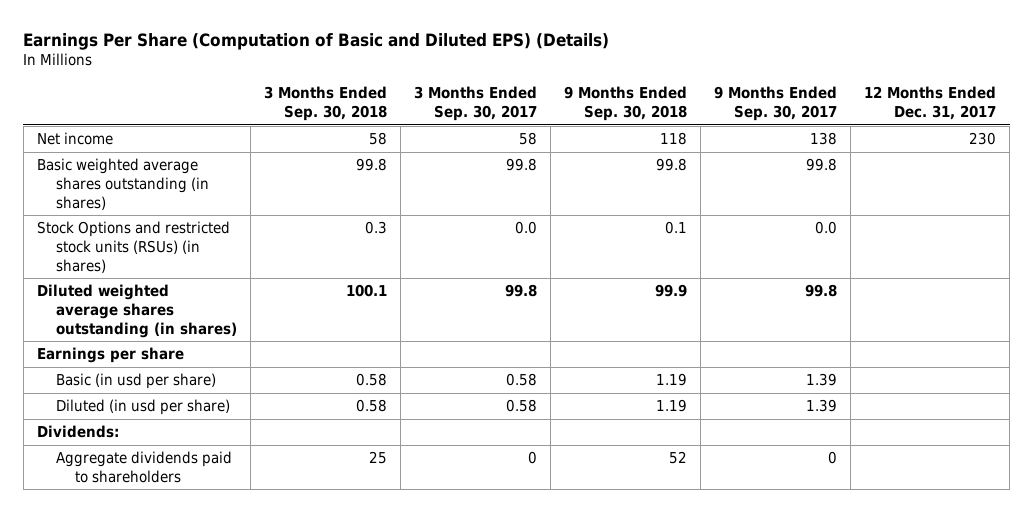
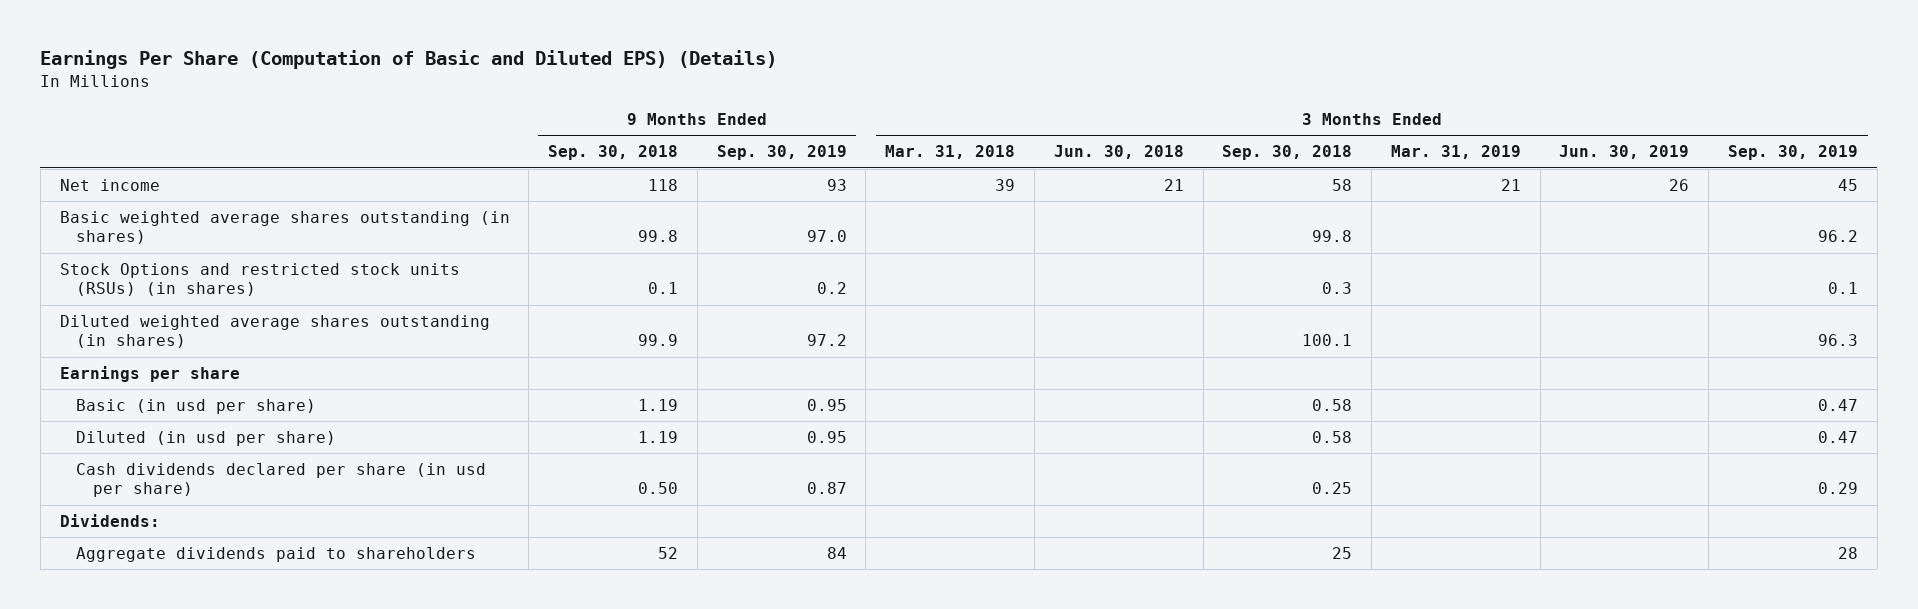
[413,86,537,121] 3 Months Ended Sep. 30, 2017 -> none
[714,86,838,121] 9 Months Ended Sep. 30, 2017 -> none
[864,86,997,120] 12 Months Ended Dec. 31, 2017 -> none
none -> [716,145,847,161] Sep. 30, 2019
none -> [885,145,1016,160] Mar. 31, 2018
none -> [1053,145,1184,160] Jun. 30, 2018
none -> [1390,145,1521,160] Mar. 31, 2019
none -> [1559,145,1690,160] Jun. 30, 2019
none -> [1728,145,1859,161] Sep. 30, 2019
none -> [76,462,487,498] Cash dividends declared per share (in usd per share)

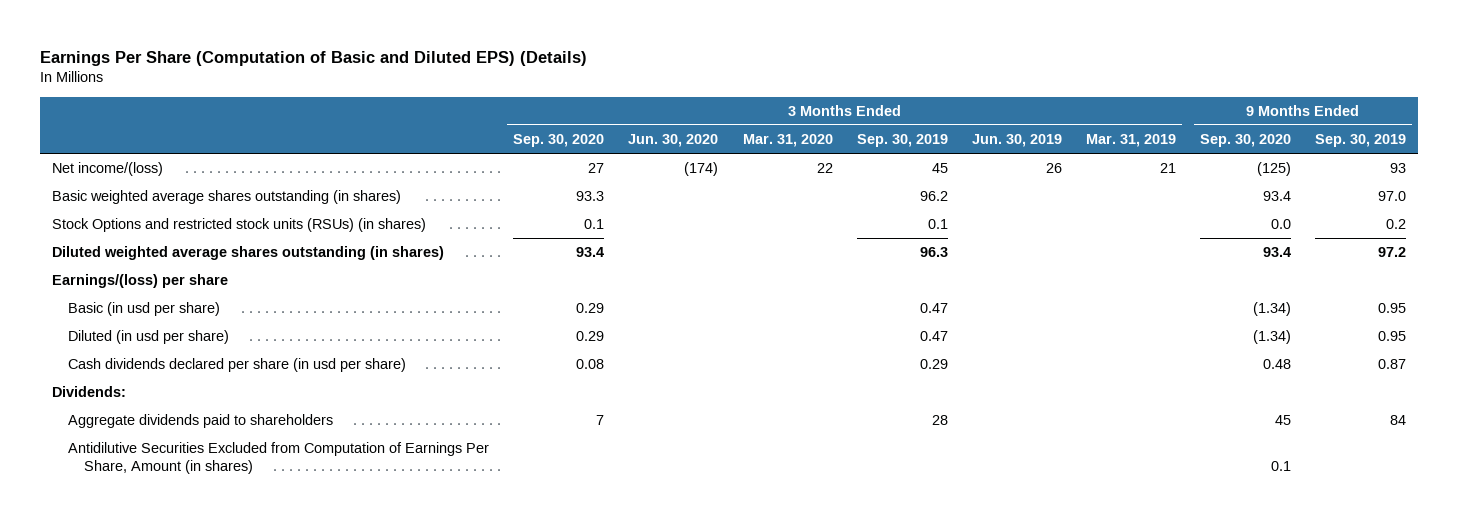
[548,145,679,161] Sep. 30, 2018 -> none
[885,145,1016,160] Mar. 31, 2018 -> none
[1053,145,1184,160] Jun. 30, 2018 -> none
[1222,145,1353,161] Sep. 30, 2018 -> none
none -> [513,134,605,148] Sep. 30, 2020
none -> [628,134,719,148] Jun. 30, 2020
none -> [742,134,833,148] Mar. 31, 2020
none -> [1200,134,1292,148] Sep. 30, 2020
[59,178,160,191] Net income -> [52,162,164,177] Net income/(loss)
[59,365,240,382] Earnings per share -> [52,274,229,289] Earnings/(loss) per share
none -> [68,442,490,475] Antidilutive Securities Excluded from Computation of Earnings Per Share, Amount (in shares)

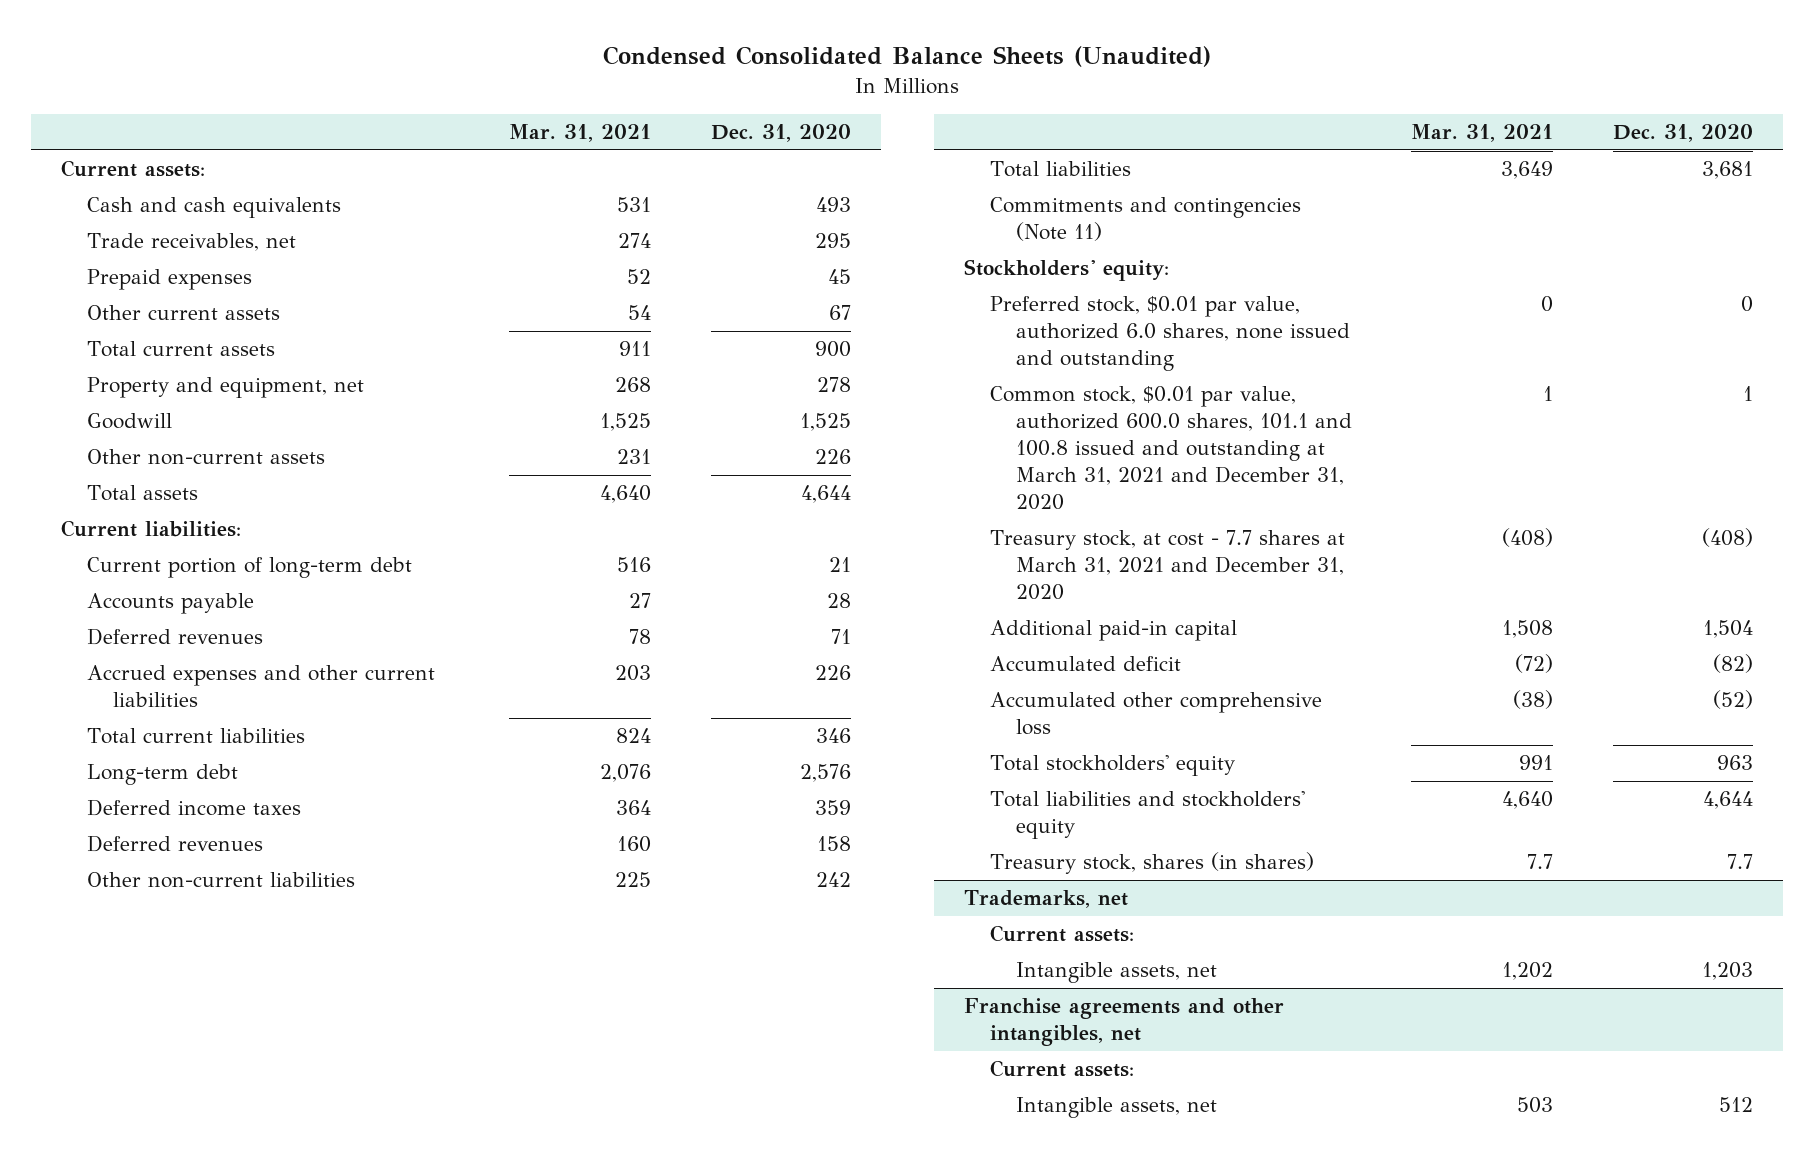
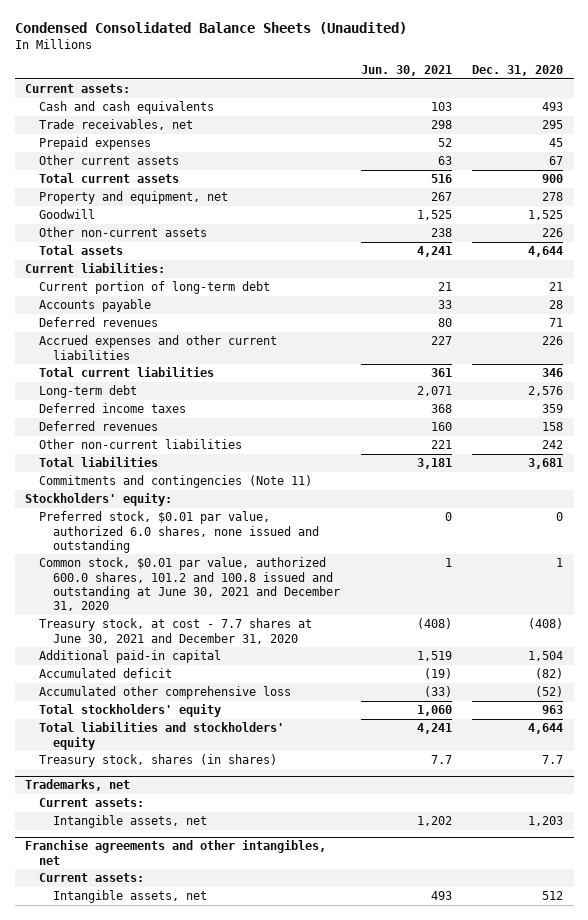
[508,124,651,143] Mar. 31, 2021 -> none
none -> [360,65,452,77] Jun. 30, 2021
[989,386,1352,511] Common stock, $0.01 par value, authorized 600.0 shares, 101.1 and 100.8 issued and outstanding at March 31, 2021 and December 31, 2020 -> [38,557,340,612] Common stock, $0.01 par value, authorized 600.0 shares, 101.2 and 100.8 issued and outstanding at June 30, 2021 and December 31, 2020
[989,530,1345,601] Treasury stock, at cost - 7.7 shares at March 31, 2021 and December 31, 2020 -> [38,618,312,644] Treasury stock, at cost - 7.7 shares at June 30, 2021 and December 31, 2020

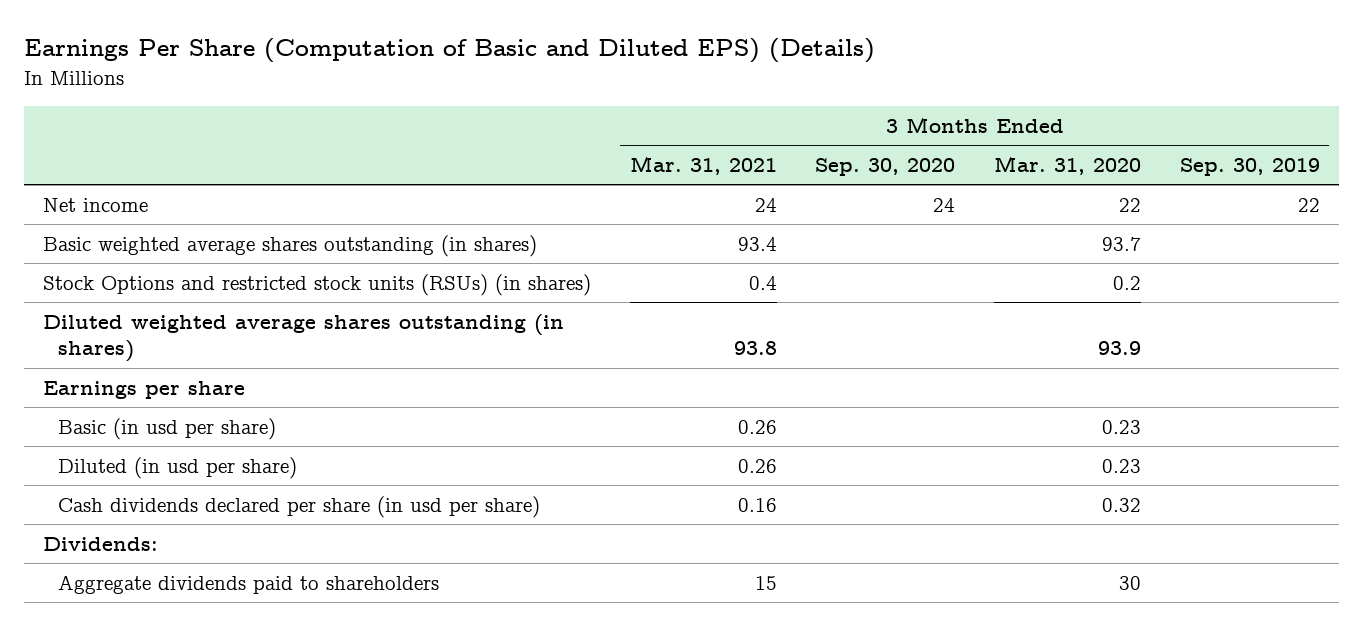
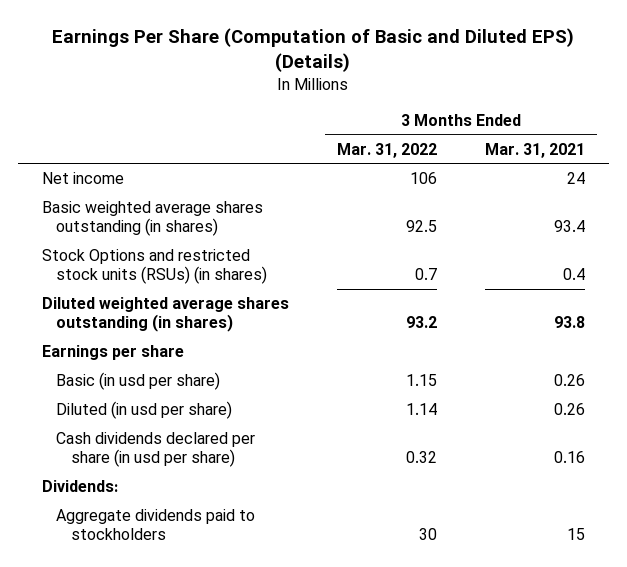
[815,157,956,176] Sep. 30, 2020 -> none
[993,155,1141,175] Mar. 31, 2020 -> none
[1179,157,1320,176] Sep. 30, 2019 -> none
none -> [336,142,437,158] Mar. 31, 2022
[57,574,439,594] Aggregate dividends paid to shareholders -> [56,509,256,541] Aggregate dividends paid to stockholders

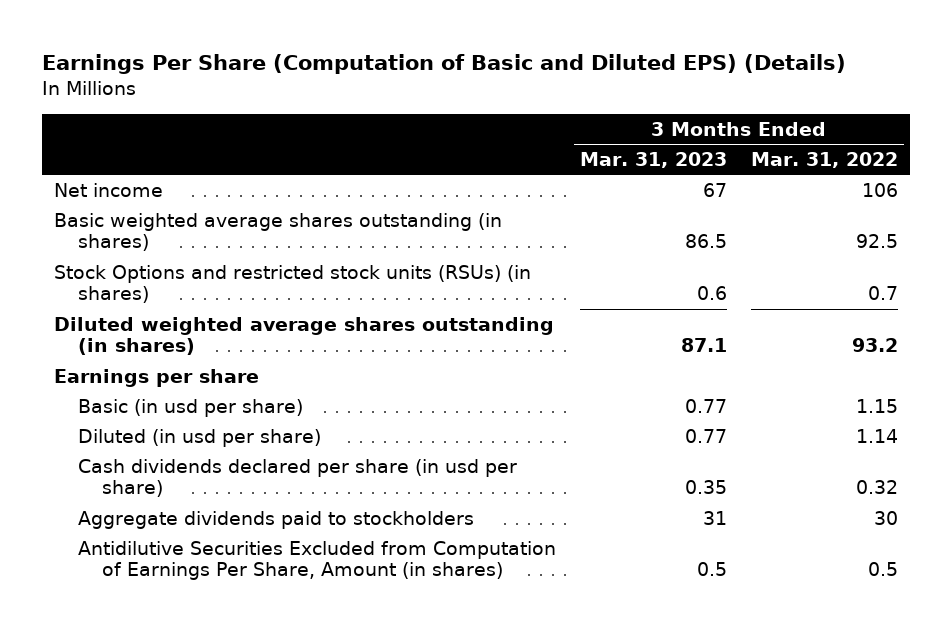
[484,142,585,158] Mar. 31, 2021 -> none
none -> [580,151,728,168] Mar. 31, 2023
[41,480,118,493] Dividends: -> none
none -> [78,540,557,581] Antidilutive Securities Excluded from Computation of Earnings Per Share, Amount (in shares)

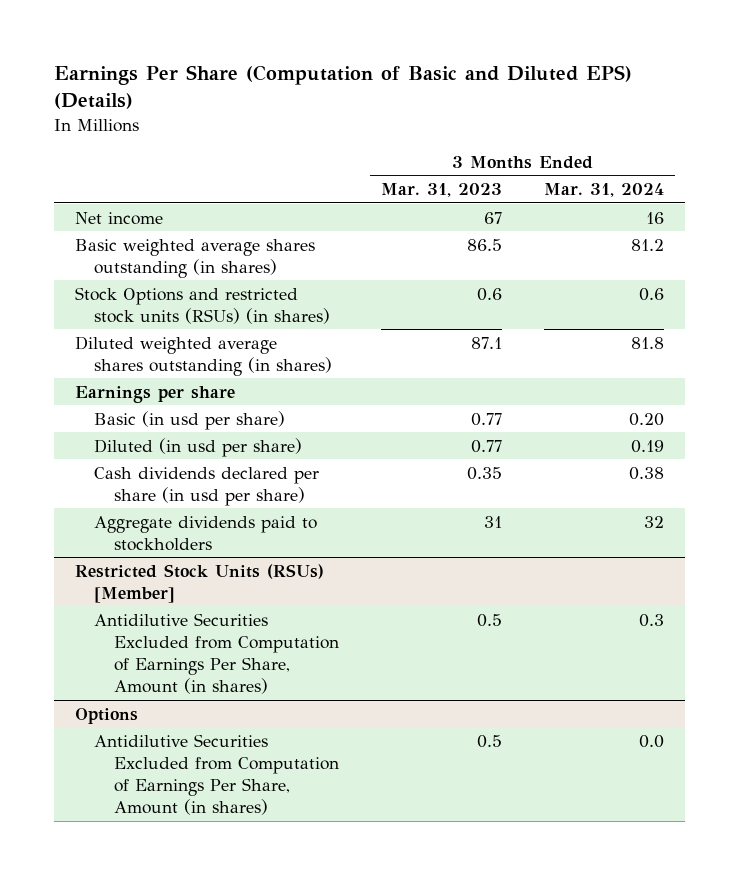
[751,151,899,168] Mar. 31, 2022 -> none
none -> [544,183,665,198] Mar. 31, 2024
none -> [74,563,324,603] Restricted Stock Units (RSUs) [Member]
none -> [74,707,138,724] Options
none -> [94,733,339,815] Antidilutive Securities Excluded from Computation of Earnings Per Share, Amount (in shares)

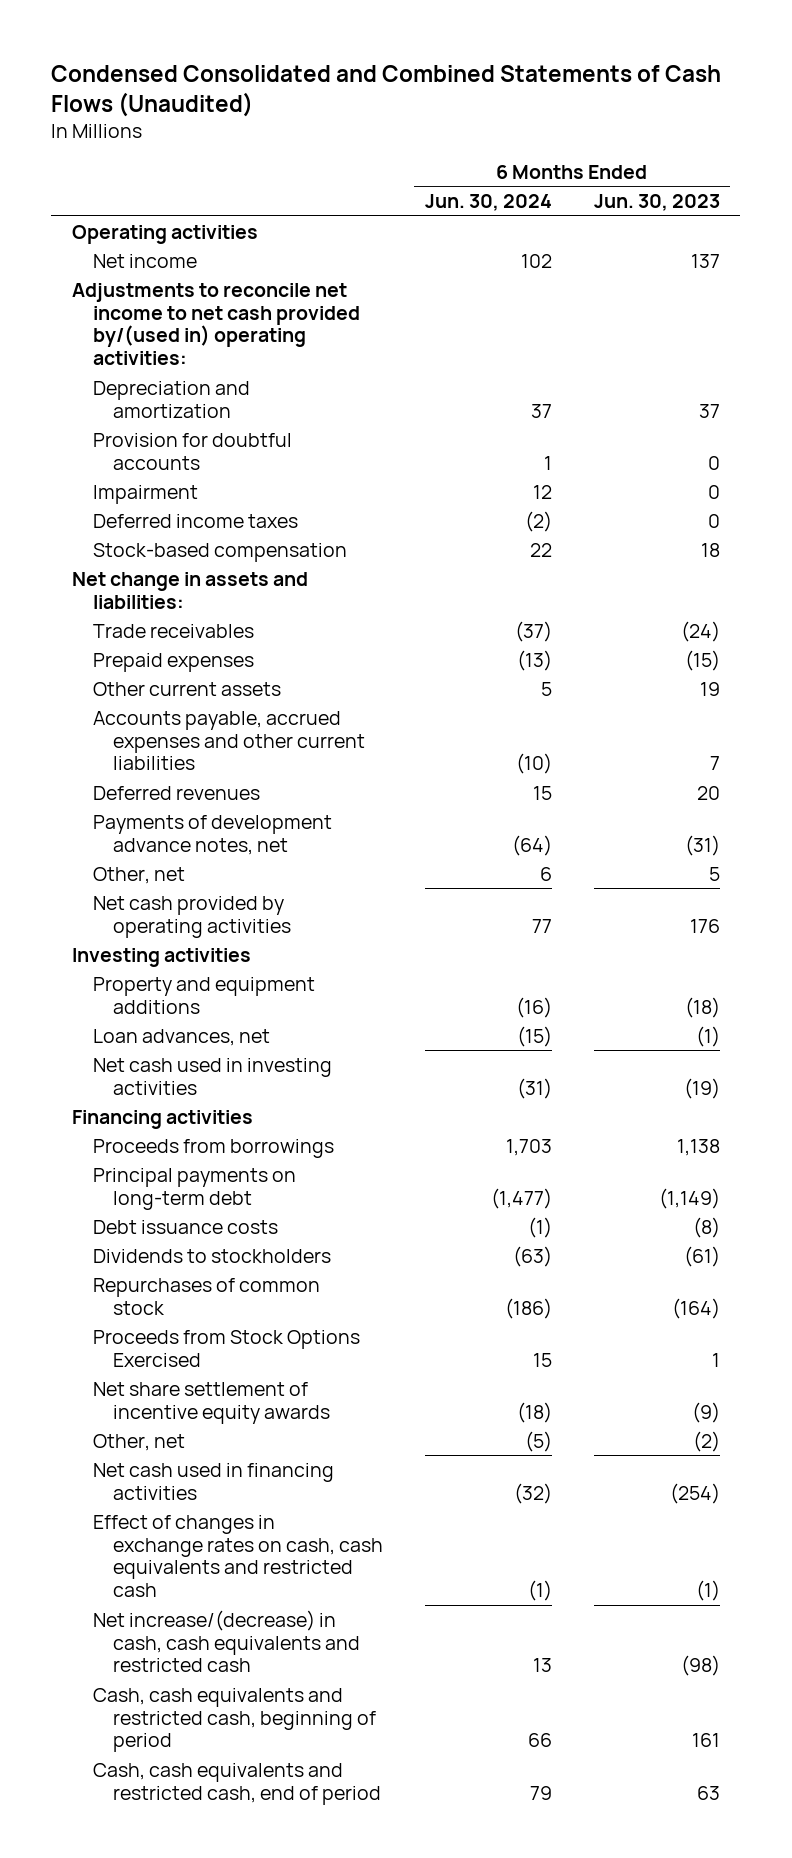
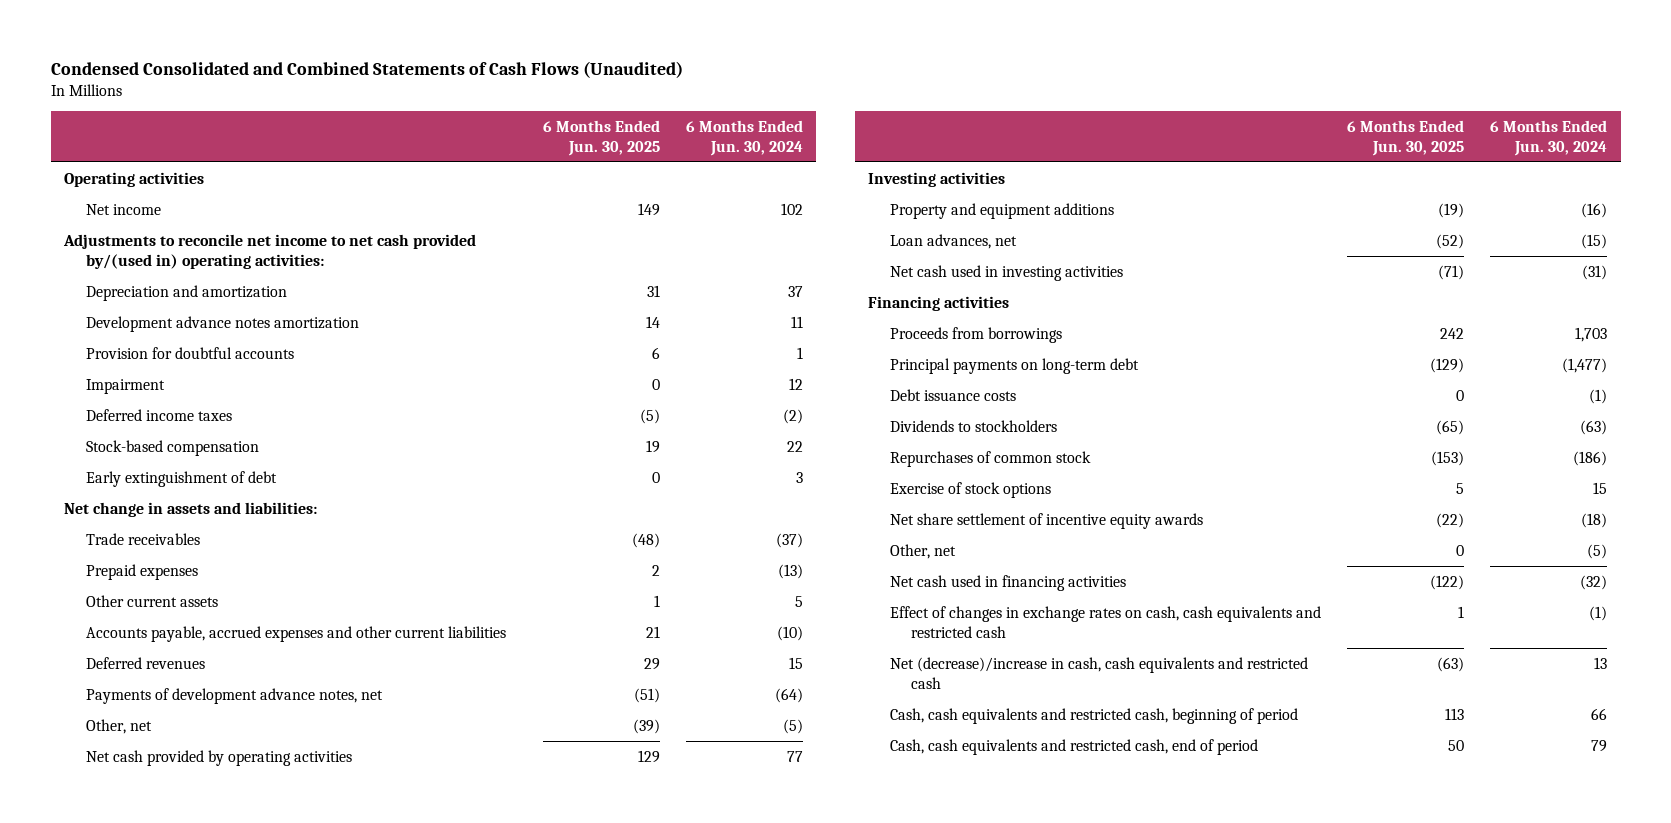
[593,194,720,212] Jun. 30, 2023 -> none
none -> [542,119,660,156] 6 Months Ended Jun. 30, 2025
none -> [85,315,359,332] Development advance notes amortization
none -> [85,470,277,487] Early extinguishment of debt
[539,866,552,881] 6 -> [783,718,804,734] (5)
[92,1329,360,1367] Proceeds from Stock Options Exercised -> [889,481,1051,498] Exercise of stock options
[92,1609,360,1673] Net increase/(decrease) in cash, cash equivalents and restricted cash -> [889,656,1308,689] Net (decrease)/increase in cash, cash equivalents and restricted cash

